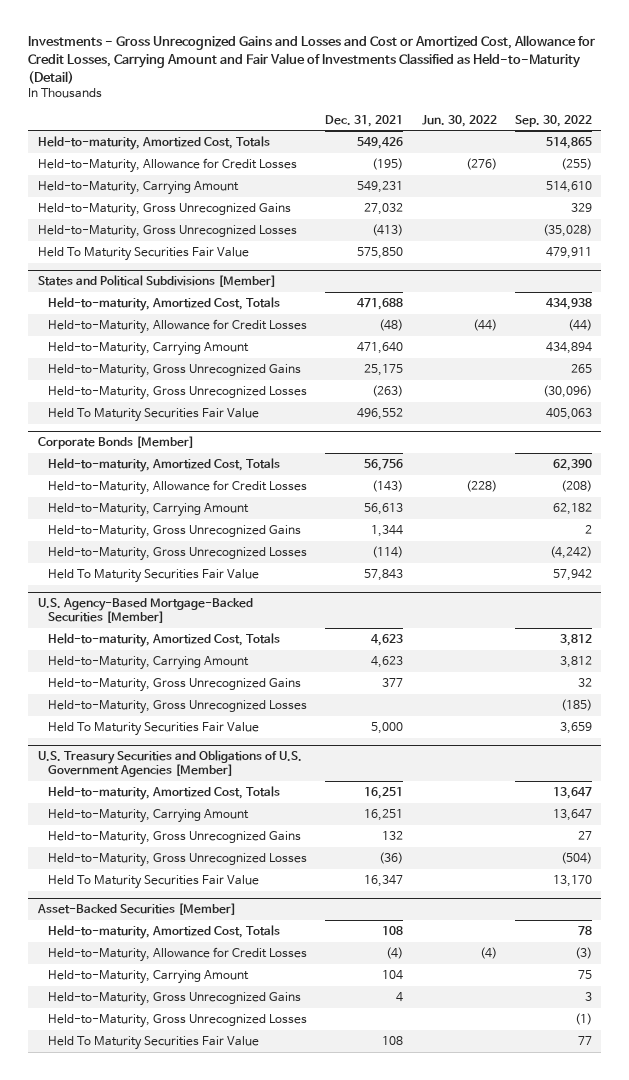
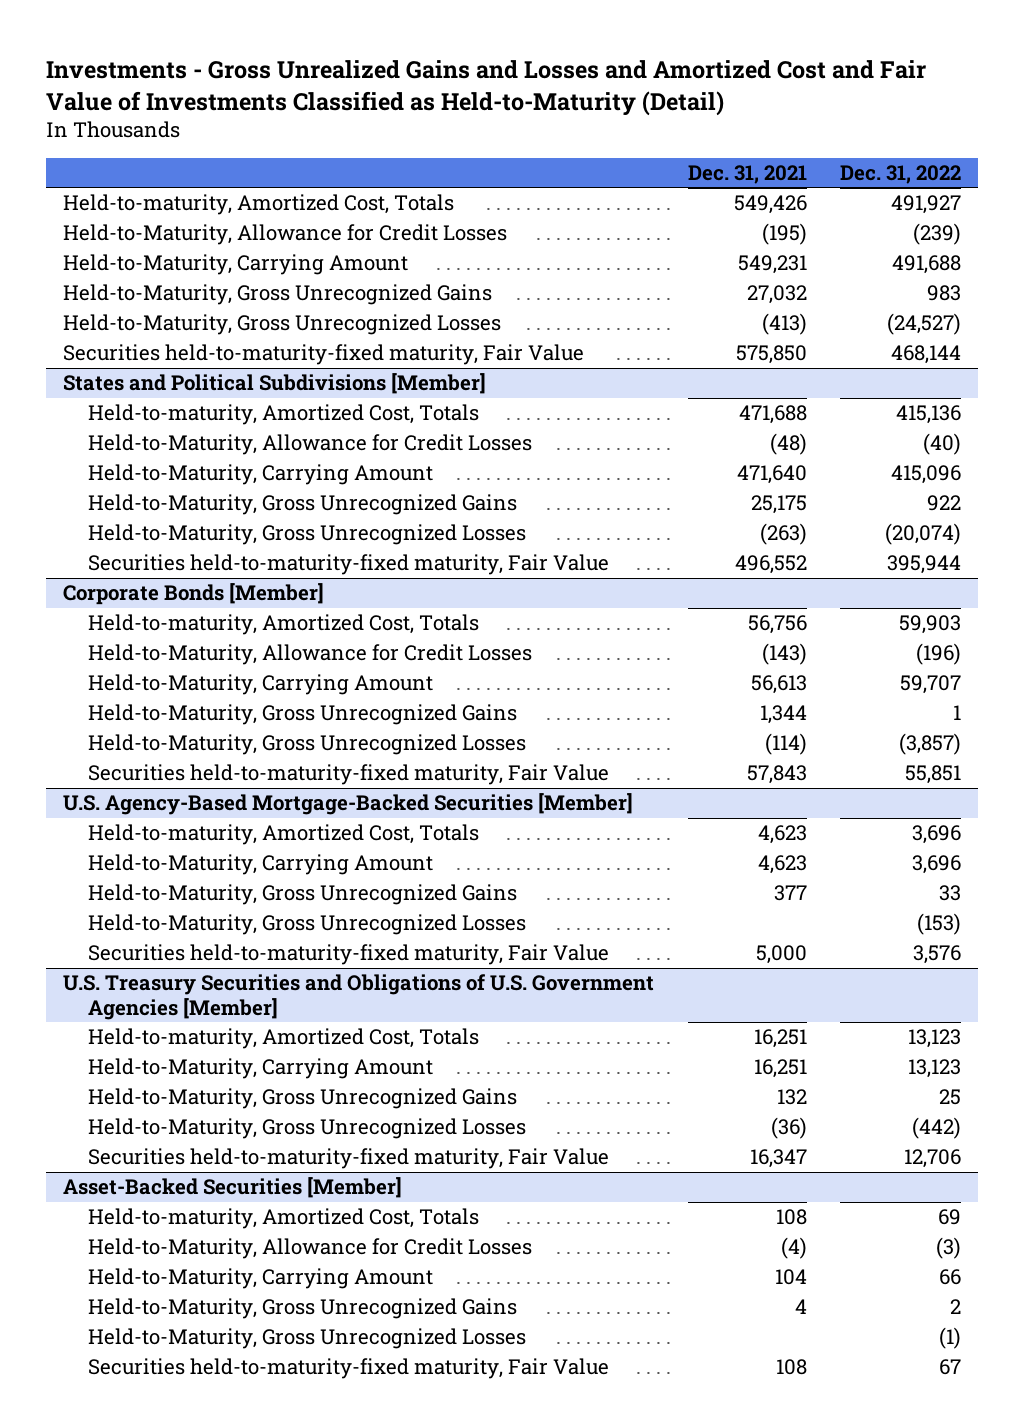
[28,35,596,84] Investments - Gross Unrecognized Gains and Losses and Cost or Amortized Cost, Allowance for Credit Losses, Carrying Amount and Fair Value of Investments Classified as Held-to-Maturity (Detail) -> [46,59,927,116] Investments - Gross Unrealized Gains and Losses and Amortized Cost and Fair Value of Investments Classified as Held-to-Maturity (Detail)
[421,114,497,127] Jun. 30, 2022 -> none
[514,114,592,127] Sep. 30, 2022 -> none
none -> [840,164,962,184] Dec. 31, 2022
[37,246,249,261] Held To Maturity Securities Fair Value -> [63,344,585,366] Securities held-to-maturity-fixed maturity, Fair Value
[48,407,260,422] Held To Maturity Securities Fair Value -> [87,554,609,576] Securities held-to-maturity-fixed maturity, Fair Value
[48,568,260,583] Held To Maturity Securities Fair Value -> [87,764,609,786] Securities held-to-maturity-fixed maturity, Fair Value
[48,721,260,736] Held To Maturity Securities Fair Value -> [87,944,609,966] Securities held-to-maturity-fixed maturity, Fair Value
[48,874,260,889] Held To Maturity Securities Fair Value -> [87,1148,609,1170] Securities held-to-maturity-fixed maturity, Fair Value
[48,1035,260,1050] Held To Maturity Securities Fair Value -> [87,1358,609,1380] Securities held-to-maturity-fixed maturity, Fair Value

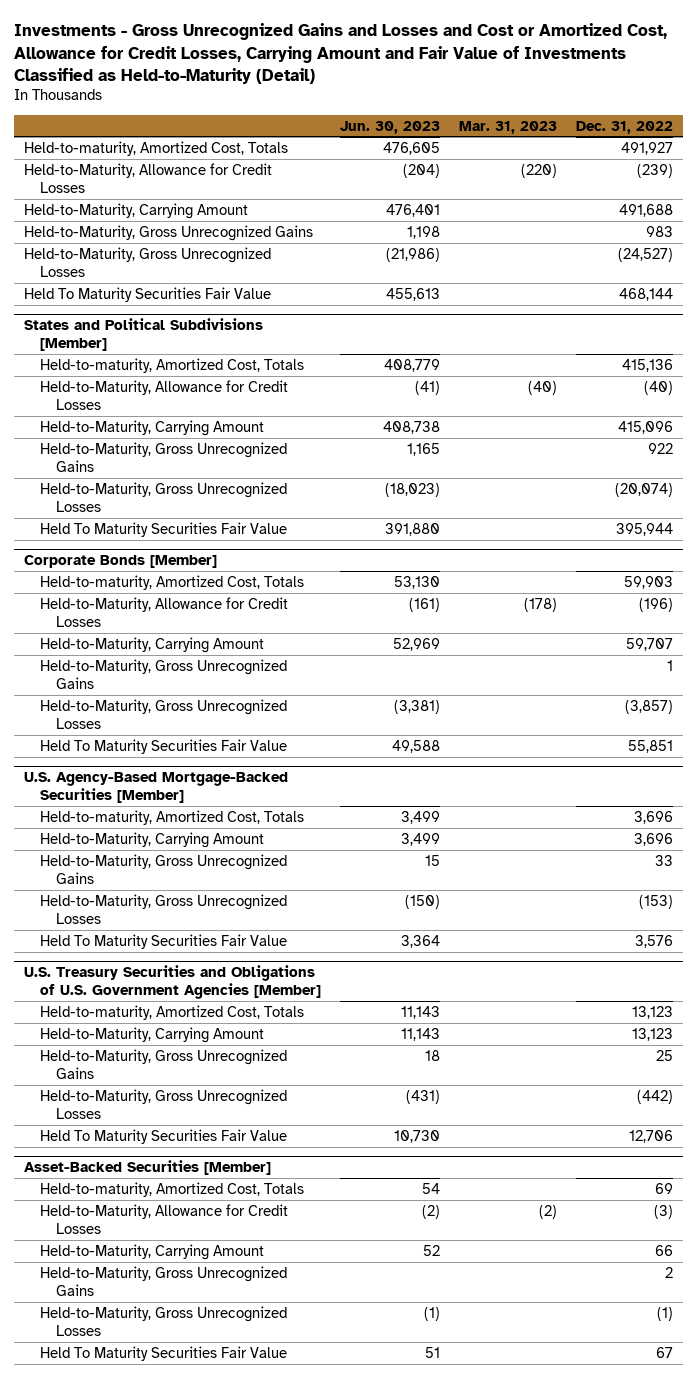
[46,59,927,116] Investments - Gross Unrealized Gains and Losses and Amortized Cost and Fair Value of Investments Classified as Held-to-Maturity (Detail) -> [13,23,667,85] Investments - Gross Unrecognized Gains and Losses and Cost or Amortized Cost, Allowance for Credit Losses, Carrying Amount and Fair Value of Investments Classified as Held-to-Maturity (Detail)
[687,164,807,184] Dec. 31, 2021 -> none
none -> [339,120,440,134] Jun. 30, 2023
none -> [459,120,558,134] Mar. 31, 2023
[63,344,585,366] Securities held-to-maturity-fixed maturity, Fair Value -> [23,286,271,302] Held To Maturity Securities Fair Value
[87,554,609,576] Securities held-to-maturity-fixed maturity, Fair Value -> [39,521,287,537] Held To Maturity Securities Fair Value
[87,764,609,786] Securities held-to-maturity-fixed maturity, Fair Value -> [39,738,287,754] Held To Maturity Securities Fair Value
[87,944,609,966] Securities held-to-maturity-fixed maturity, Fair Value -> [39,933,287,949] Held To Maturity Securities Fair Value
[87,1148,609,1170] Securities held-to-maturity-fixed maturity, Fair Value -> [39,1128,287,1144] Held To Maturity Securities Fair Value
[87,1358,609,1380] Securities held-to-maturity-fixed maturity, Fair Value -> [39,1345,287,1361] Held To Maturity Securities Fair Value

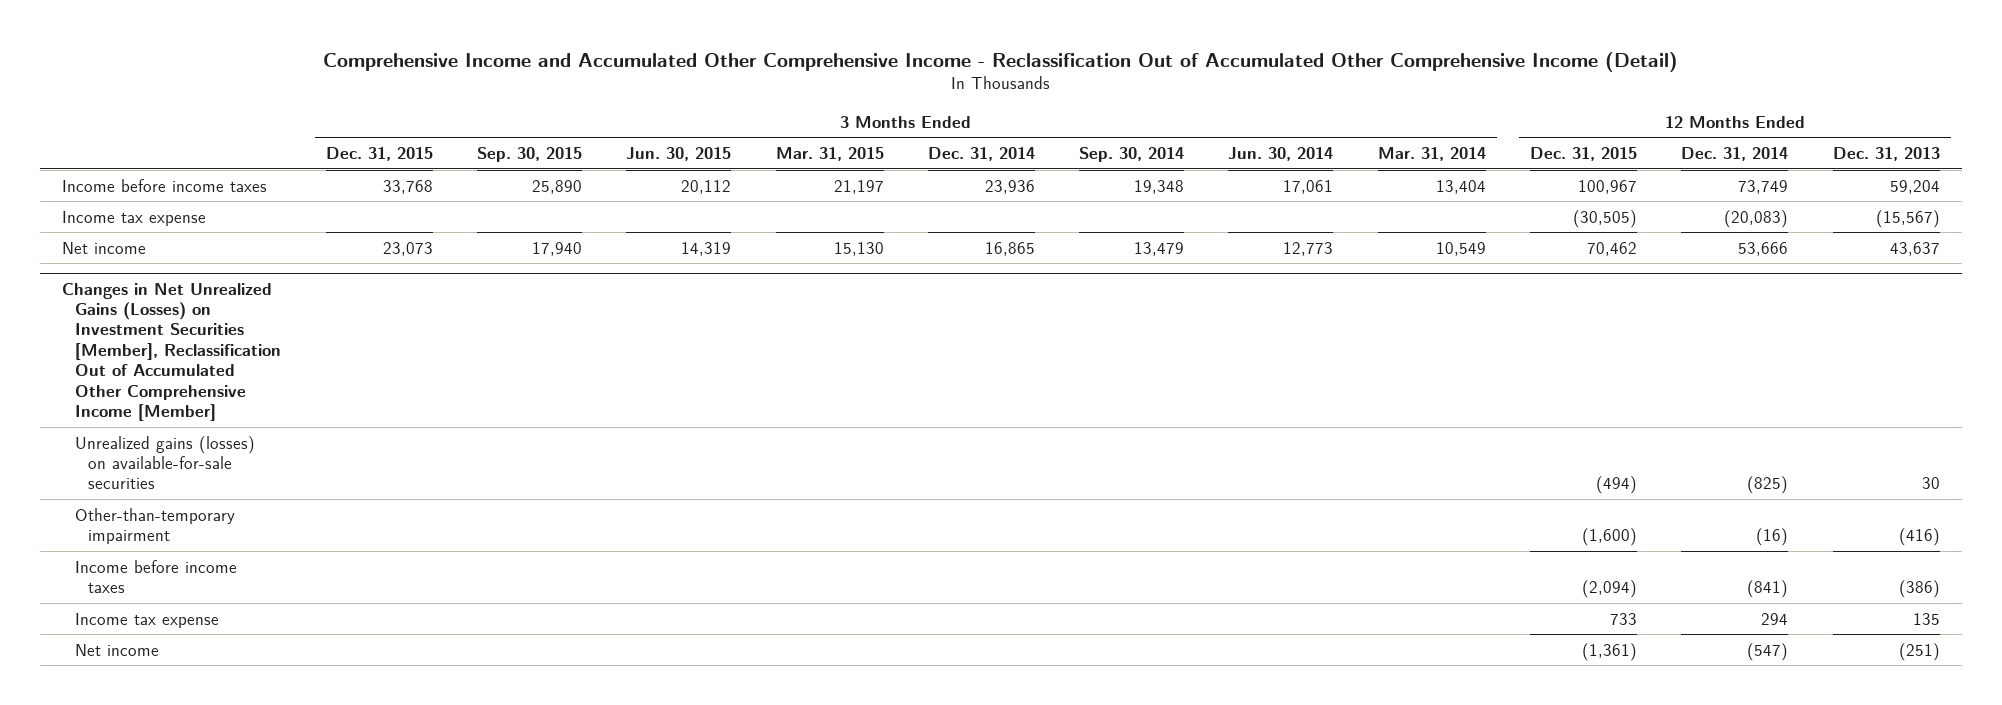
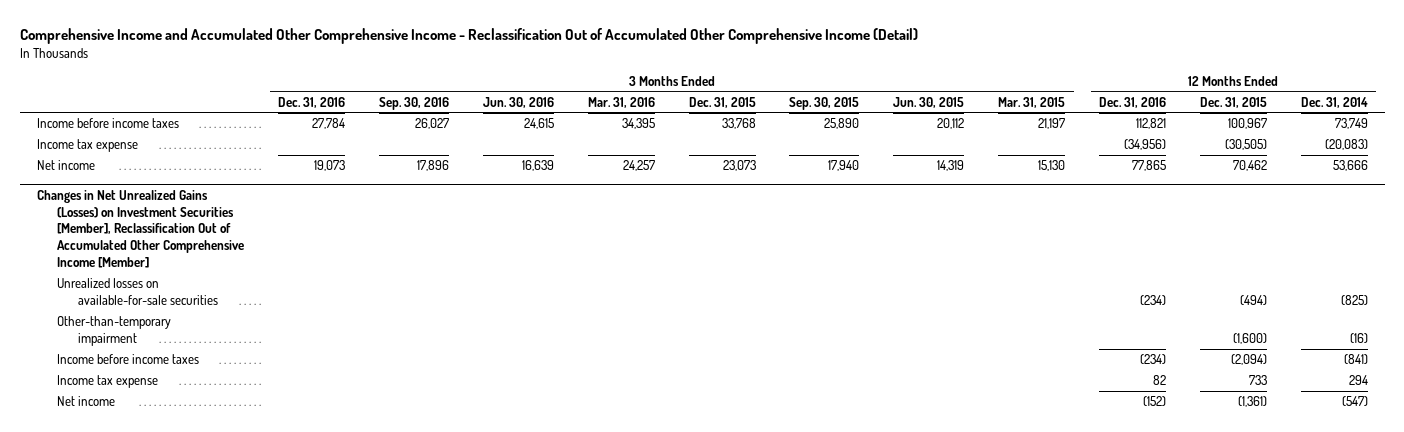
[927,146,1035,161] Dec. 31, 2014 -> none
[1079,146,1185,162] Sep. 30, 2014 -> none
[1228,146,1334,161] Jun. 30, 2014 -> none
[1377,146,1486,161] Mar. 31, 2014 -> none
[1832,146,1940,161] Dec. 31, 2013 -> none
none -> [278,96,346,108] Dec. 31, 2016
none -> [378,96,449,110] Sep. 30, 2016
none -> [482,96,554,108] Jun. 30, 2016
none -> [587,96,655,108] Mar. 31, 2016
none -> [1099,96,1167,108] Dec. 31, 2016
[75,435,256,490] Unrealized gains (losses) on available-for-sale securities -> [57,278,218,306] Unrealized losses on available-for-sale securities

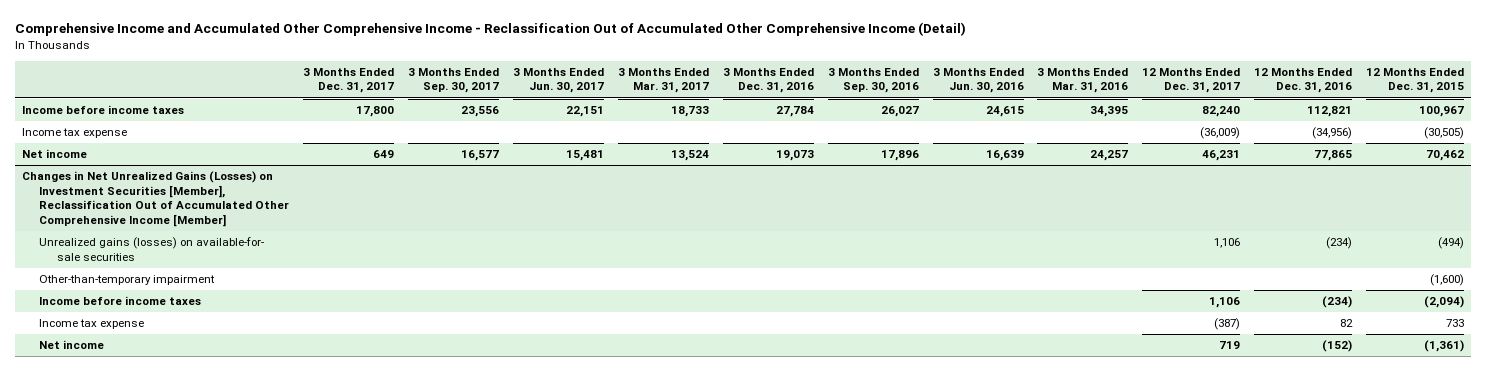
[688,96,756,108] Dec. 31, 2015 -> none
[789,96,860,110] Sep. 30, 2015 -> none
[893,96,965,108] Jun. 30, 2015 -> none
[998,96,1066,108] Mar. 31, 2015 -> none
[1300,96,1368,108] Dec. 31, 2014 -> none
none -> [303,68,395,94] 3 Months Ended Dec. 31, 2017
none -> [407,68,499,94] 3 Months Ended Sep. 30, 2017
none -> [512,68,604,94] 3 Months Ended Jun. 30, 2017
none -> [617,68,709,94] 3 Months Ended Mar. 31, 2017
none -> [1142,68,1241,94] 12 Months Ended Dec. 31, 2017
[57,278,218,306] Unrealized losses on available-for-sale securities -> [39,237,265,261] Unrealized gains (losses) on available-for- sale securities

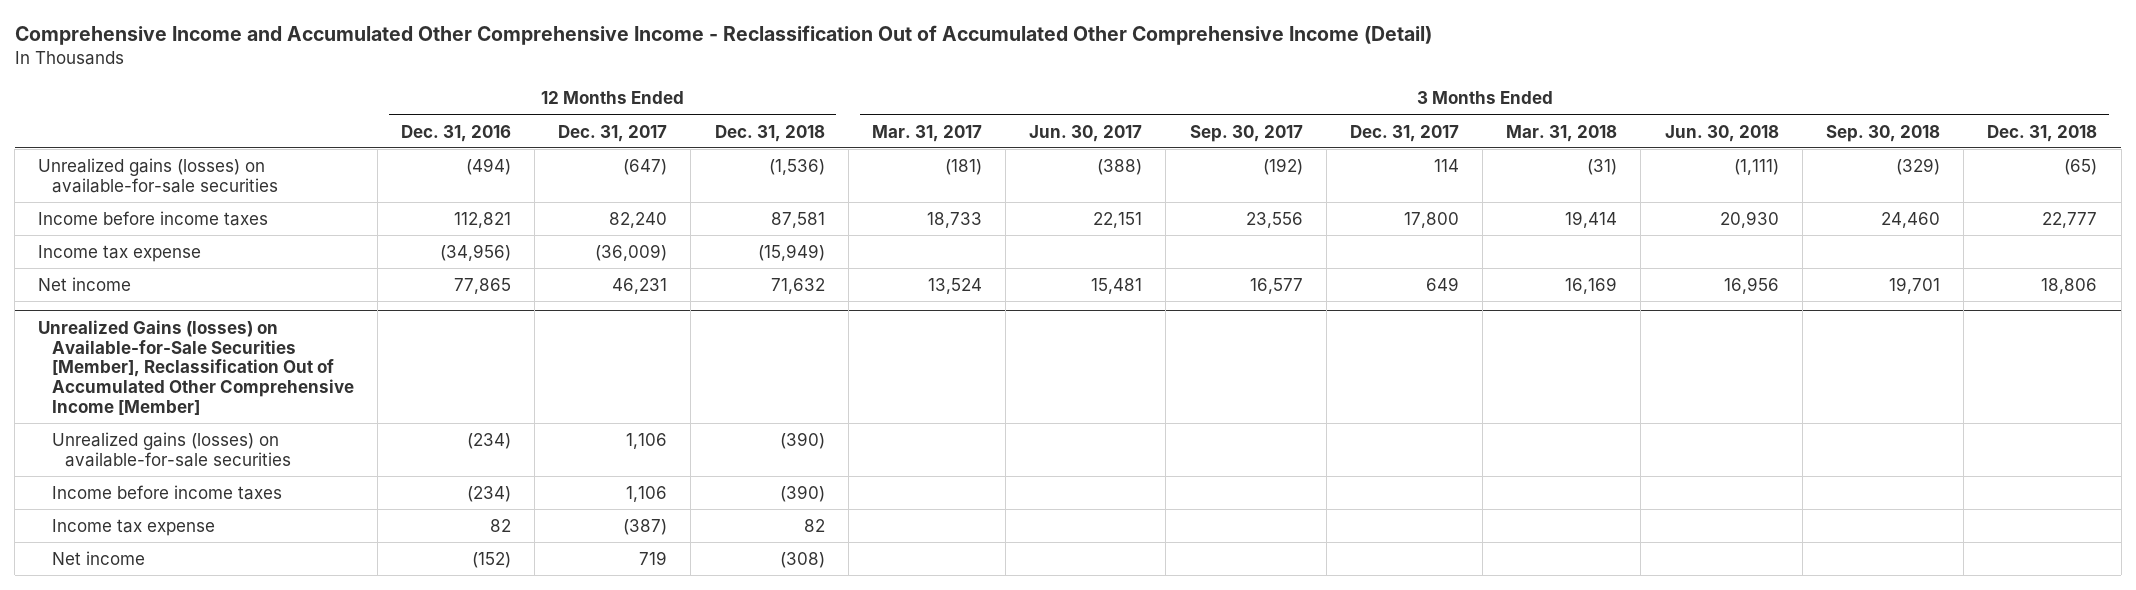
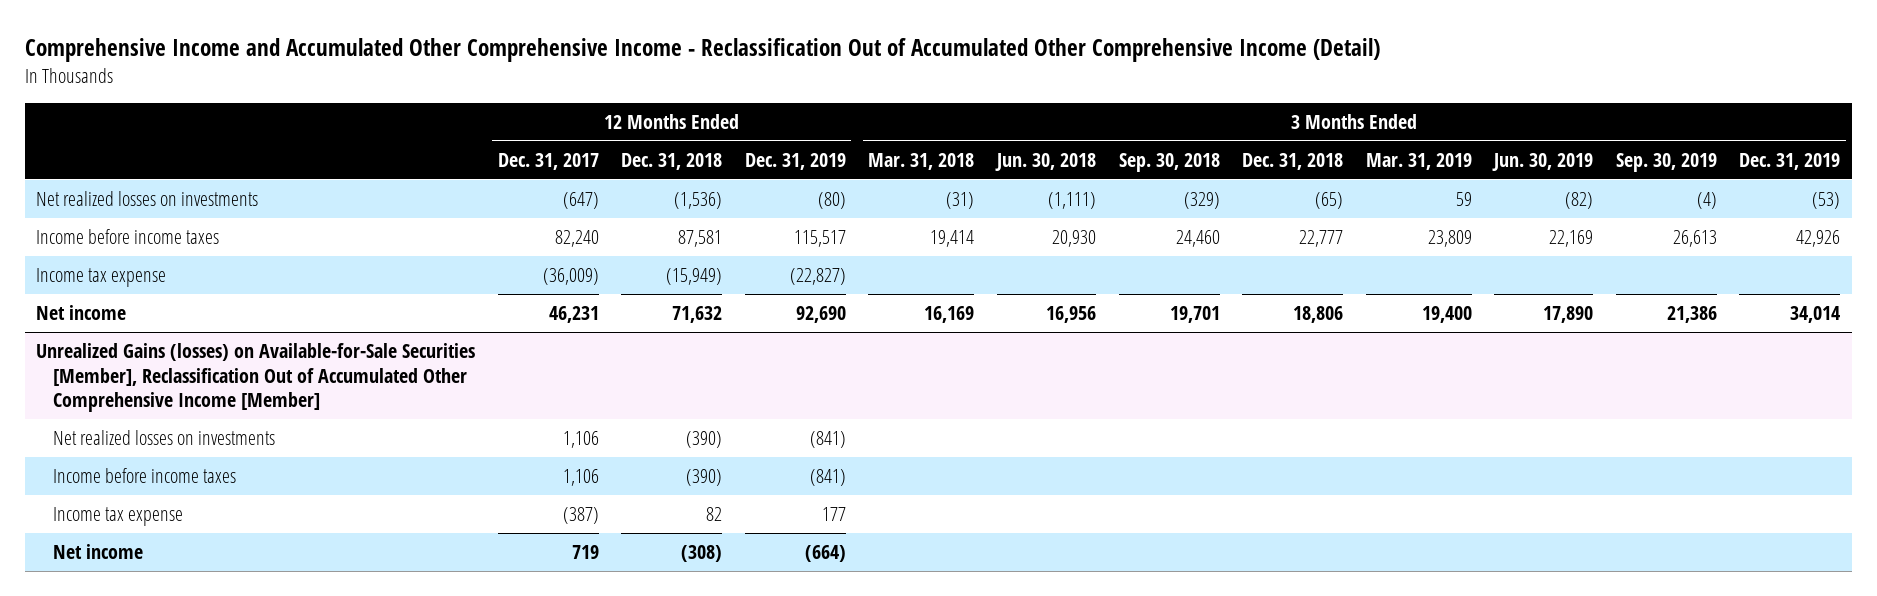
[400,124,511,142] Dec. 31, 2016 -> none
[871,124,982,142] Mar. 31, 2017 -> none
[1029,124,1143,142] Jun. 30, 2017 -> none
[1189,124,1303,142] Sep. 30, 2017 -> none
[1349,124,1459,142] Dec. 31, 2017 -> none
none -> [744,152,846,170] Dec. 31, 2019
none -> [1365,152,1472,170] Mar. 31, 2019
none -> [1492,152,1594,171] Jun. 30, 2019
none -> [1615,152,1717,172] Sep. 30, 2019
none -> [1739,152,1841,170] Dec. 31, 2019
[38,157,278,193] Unrealized gains (losses) on available-for-sale securities -> [36,191,259,207] Net realized losses on investments
[51,431,291,467] Unrealized gains (losses) on available-for-sale securities -> [53,430,276,446] Net realized losses on investments

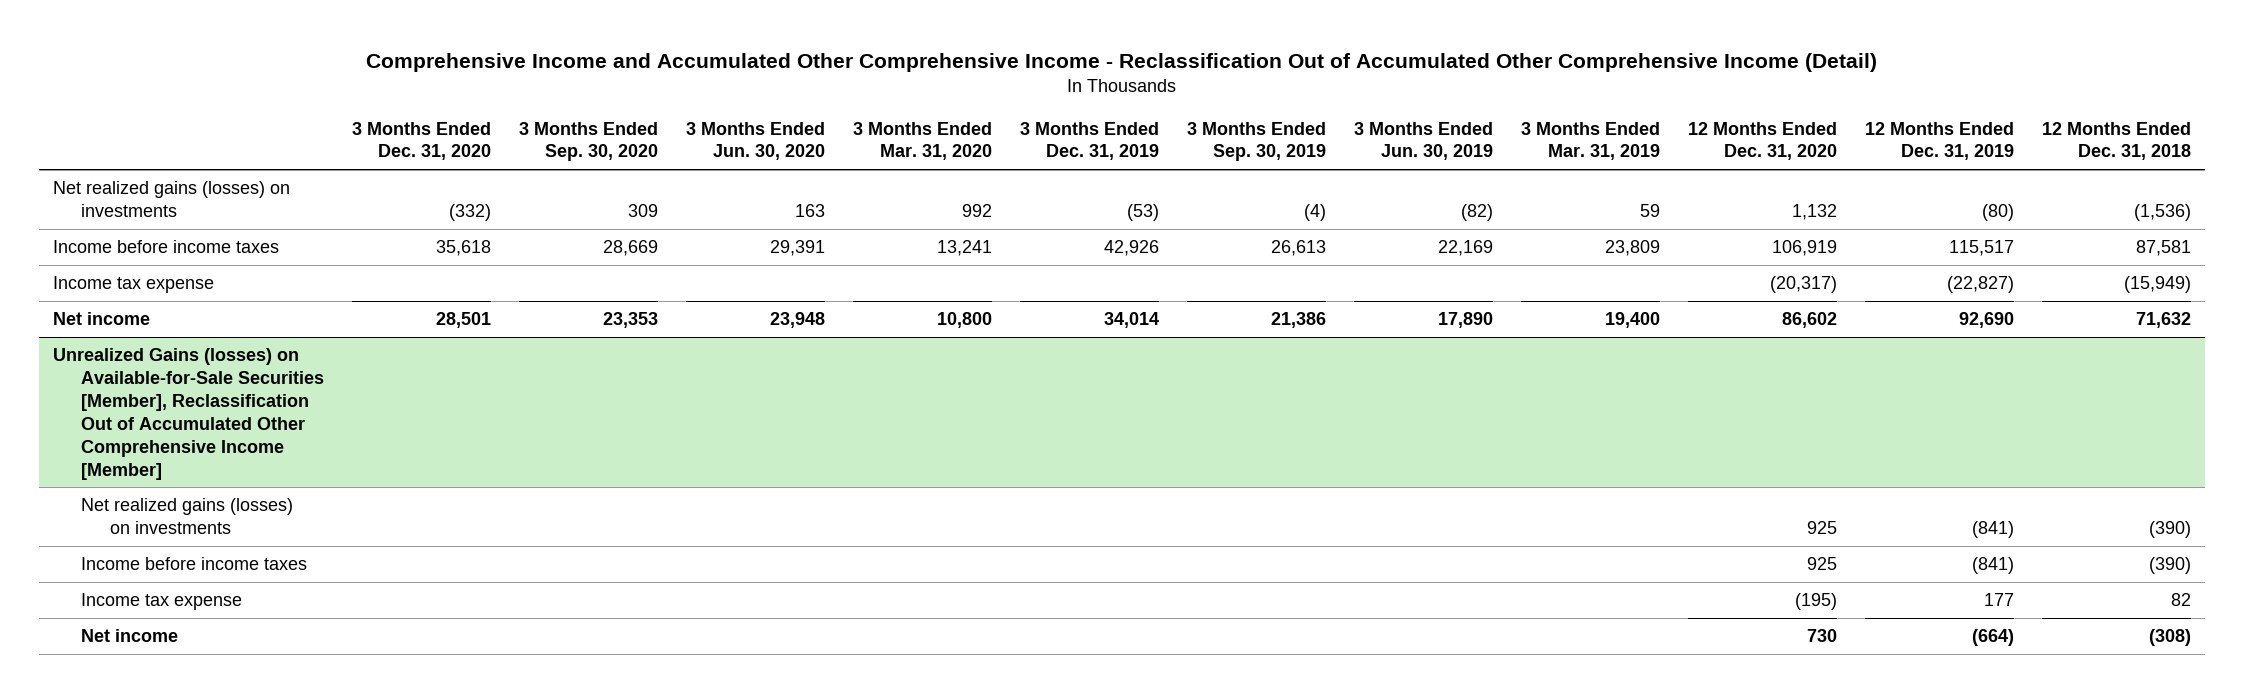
[497,152,599,170] Dec. 31, 2017 -> none
[868,152,975,170] Mar. 31, 2018 -> none
[994,152,1096,171] Jun. 30, 2018 -> none
[1118,152,1220,172] Sep. 30, 2018 -> none
[1242,152,1344,170] Dec. 31, 2018 -> none
none -> [352,121,492,161] 3 Months Ended Dec. 31, 2020
none -> [519,121,659,162] 3 Months Ended Sep. 30, 2020
none -> [686,121,826,161] 3 Months Ended Jun. 30, 2020
none -> [853,121,993,161] 3 Months Ended Mar. 31, 2020
none -> [1688,121,1838,161] 12 Months Ended Dec. 31, 2020
[36,191,259,207] Net realized losses on investments -> [53,181,291,218] Net realized gains (losses) on investments
[53,430,276,446] Net realized losses on investments -> [81,498,294,535] Net realized gains (losses) on investments

